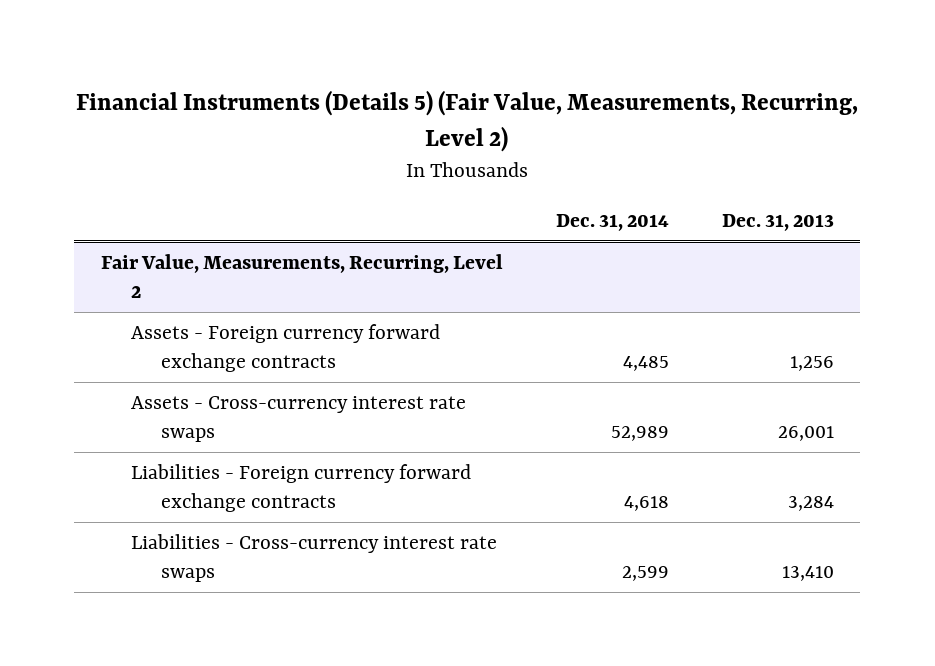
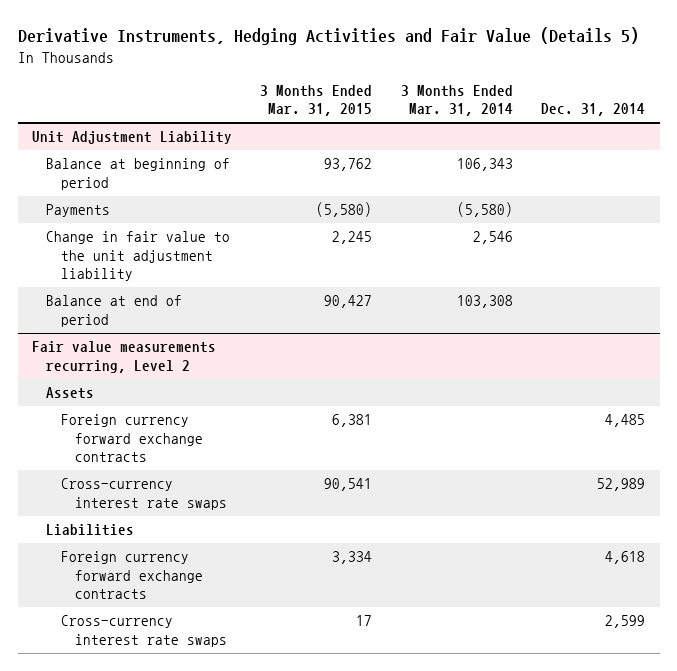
[76,90,859,153] Financial Instruments (Details 5) (Fair Value, Measurements, Recurring, Level 2) -> [17,27,639,46] Derivative Instruments, Hedging Activities and Fair Value (Details 5)
[721,214,834,232] Dec. 31, 2013 -> none
none -> [260,85,373,117] 3 Months Ended Mar. 31, 2015
none -> [400,85,513,117] 3 Months Ended Mar. 31, 2014
none -> [31,131,232,145] Unit Adjustment Liability
none -> [46,158,231,190] Balance at beginning of period
none -> [46,204,111,218] Payments
none -> [46,231,231,282] Change in fair value to the unit adjustment liability
none -> [46,295,183,327] Balance at end of period
[100,253,503,299] Fair Value, Measurements, Recurring, Level 2 -> [31,341,216,373] Fair value measurements recurring, Level 2
none -> [46,387,95,400] Assets
[131,323,441,373] Assets - Foreign currency forward exchange contracts -> [60,414,204,463] Foreign currency forward exchange contracts
[131,395,467,443] Assets - Cross-currency interest rate swaps -> [60,478,228,510] Cross-currency interest rate swaps
none -> [46,524,135,537] Liabilities
[131,463,472,513] Liabilities - Foreign currency forward exchange contracts -> [60,551,204,600] Foreign currency forward exchange contracts
[131,533,498,583] Liabilities - Cross-currency interest rate swaps -> [60,615,228,647] Cross-currency interest rate swaps

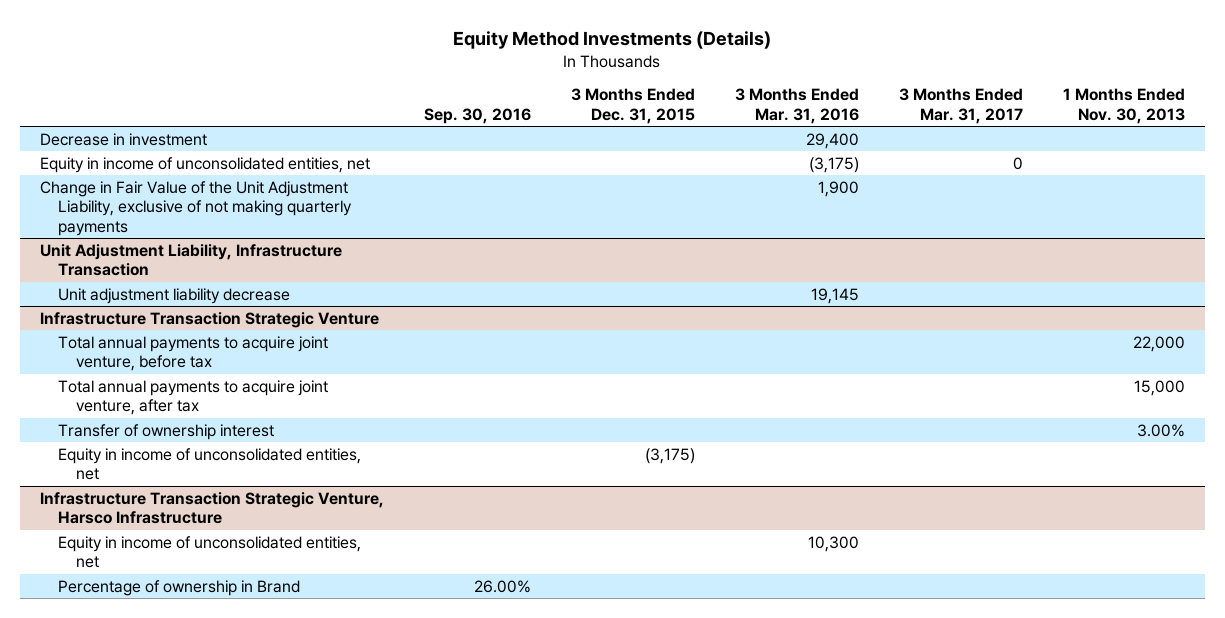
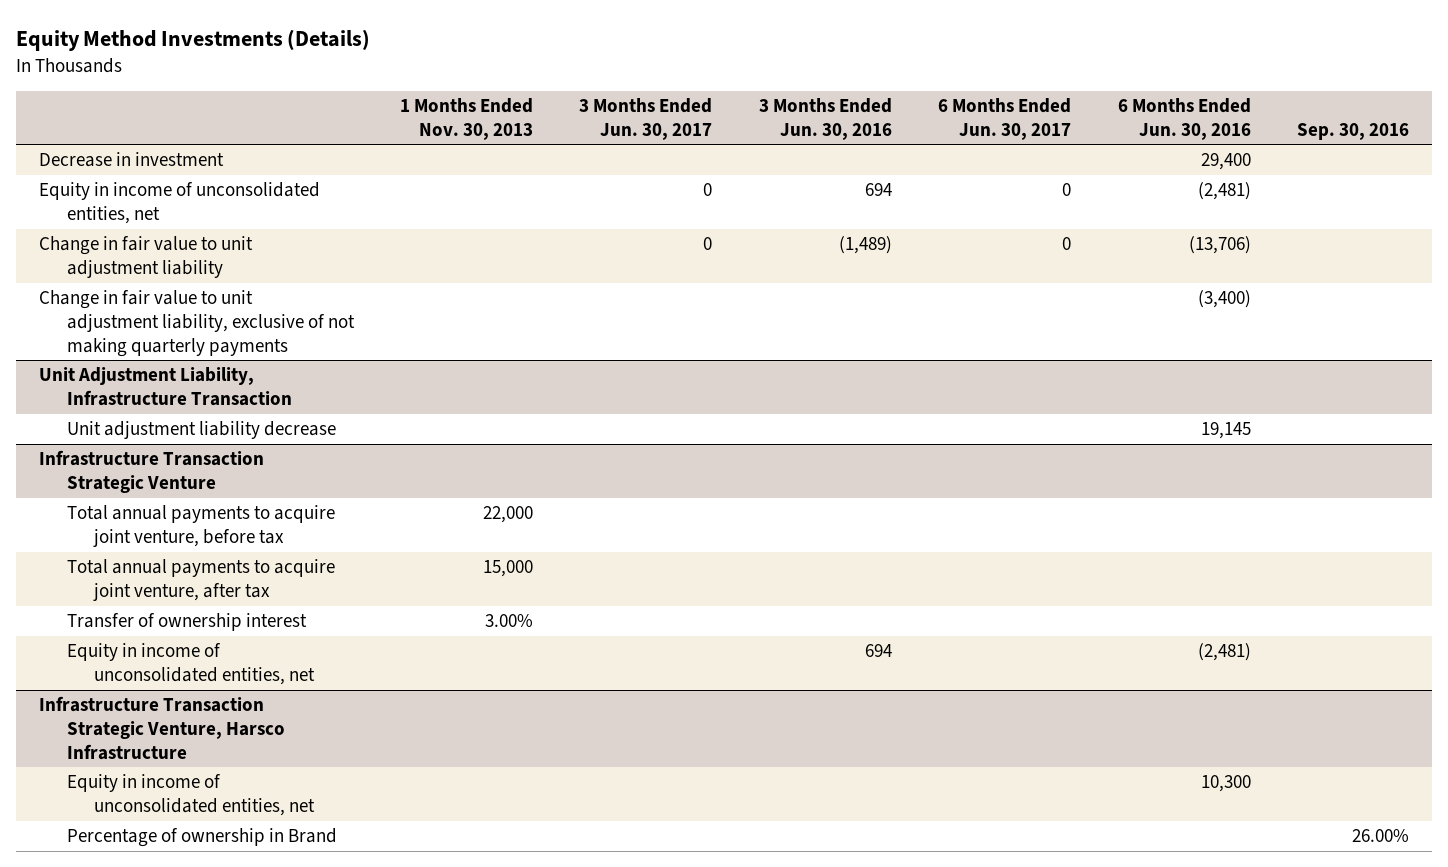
[570,88,695,125] 3 Months Ended Dec. 31, 2015 -> none
[734,88,859,125] 3 Months Ended Mar. 31, 2016 -> none
[898,88,1023,125] 3 Months Ended Mar. 31, 2017 -> none
none -> [579,98,713,140] 3 Months Ended Jun. 30, 2017
none -> [758,98,892,140] 3 Months Ended Jun. 30, 2016
none -> [938,98,1072,140] 6 Months Ended Jun. 30, 2017
none -> [1117,98,1251,140] 6 Months Ended Jun. 30, 2016
none -> [39,236,254,278] Change in fair value to unit adjustment liability
[40,180,352,237] Change in Fair Value of the Unit Adjustment Liability, exclusive of not making quarterly payments -> [39,290,355,357] Change in fair value to unit adjustment liability, exclusive of not making quarterly payments

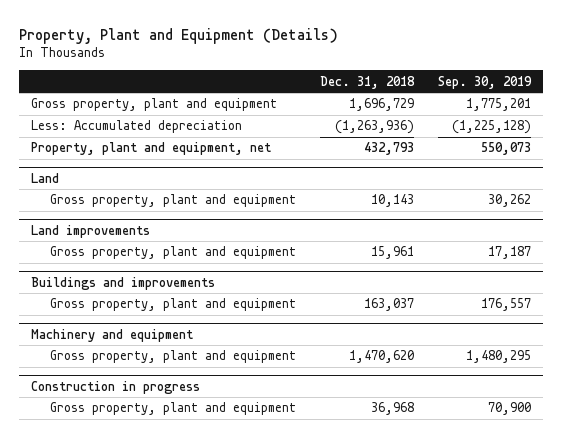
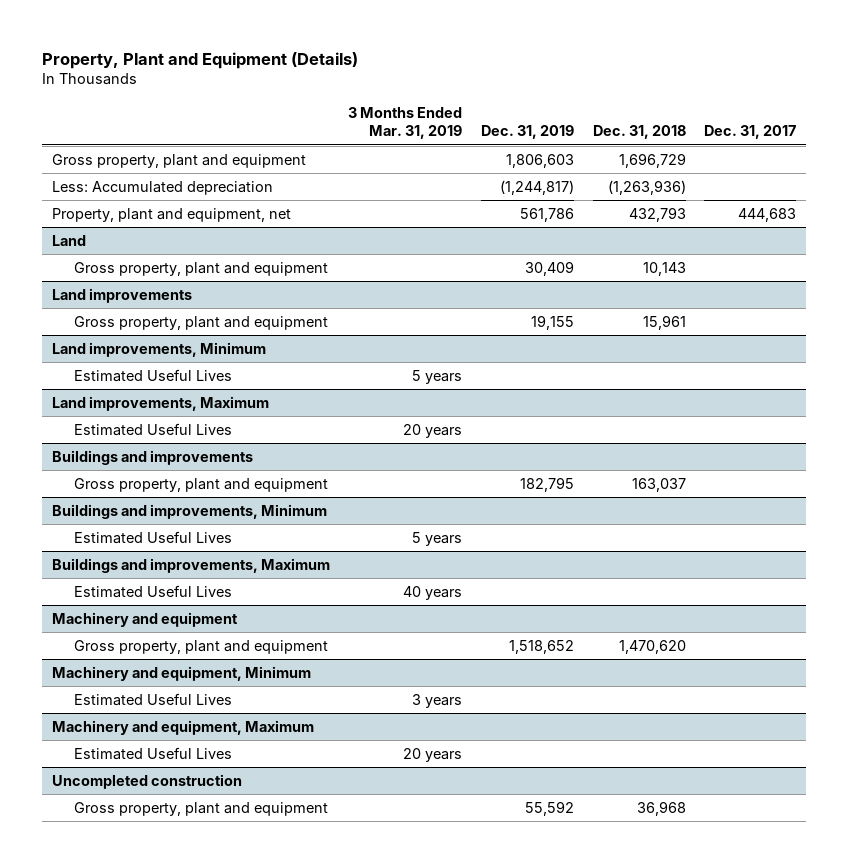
[438,75,533,89] Sep. 30, 2019 -> none
none -> [348,106,463,140] 3 Months Ended Mar. 31, 2019
none -> [480,125,574,140] Dec. 31, 2019
none -> [704,125,797,140] Dec. 31, 2017
none -> [51,341,266,357] Land improvements, Minimum
none -> [74,368,233,382] Estimated Useful Lives
none -> [51,395,269,411] Land improvements, Maximum
none -> [74,422,233,436] Estimated Useful Lives
none -> [51,503,327,519] Buildings and improvements, Minimum
none -> [74,530,233,544] Estimated Useful Lives
none -> [51,557,330,573] Buildings and improvements, Maximum
none -> [74,584,233,598] Estimated Useful Lives
none -> [51,665,311,681] Machinery and equipment, Minimum
none -> [74,692,233,706] Estimated Useful Lives
none -> [51,719,314,735] Machinery and equipment, Maximum
none -> [74,746,233,760] Estimated Useful Lives
[31,380,201,394] Construction in progress -> [51,773,242,789] Uncompleted construction

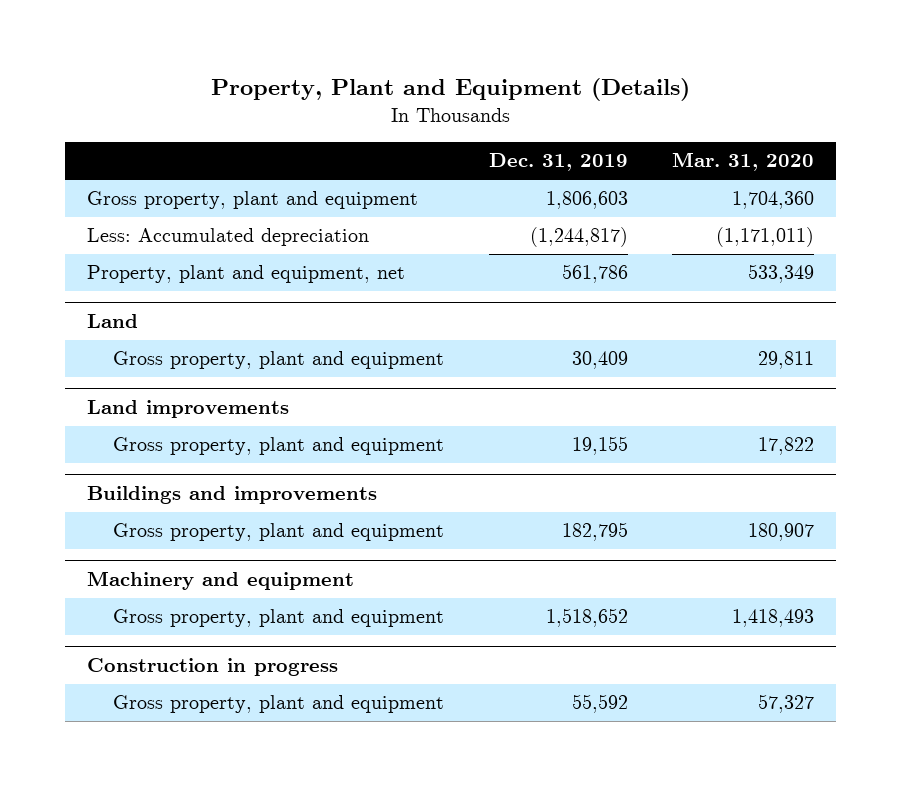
[348,106,463,140] 3 Months Ended Mar. 31, 2019 -> none
[592,125,686,140] Dec. 31, 2018 -> none
[704,125,797,140] Dec. 31, 2017 -> none
none -> [672,152,815,172] Mar. 31, 2020
[51,341,266,357] Land improvements, Minimum -> none
[74,368,233,382] Estimated Useful Lives -> none
[51,395,269,411] Land improvements, Maximum -> none
[74,422,233,436] Estimated Useful Lives -> none
[51,503,327,519] Buildings and improvements, Minimum -> none
[74,530,233,544] Estimated Useful Lives -> none
[51,557,330,573] Buildings and improvements, Maximum -> none
[74,584,233,598] Estimated Useful Lives -> none
[51,665,311,681] Machinery and equipment, Minimum -> none
[74,692,233,706] Estimated Useful Lives -> none
[51,719,314,735] Machinery and equipment, Maximum -> none
[74,746,233,760] Estimated Useful Lives -> none
[51,773,242,789] Uncompleted construction -> [86,658,338,677] Construction in progress

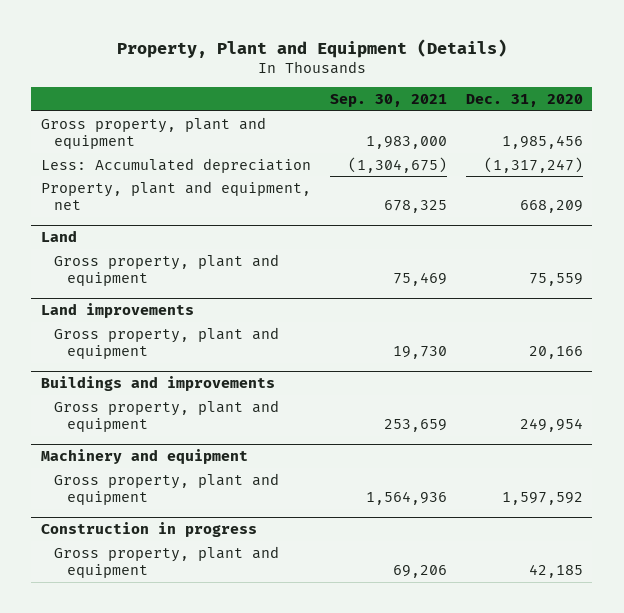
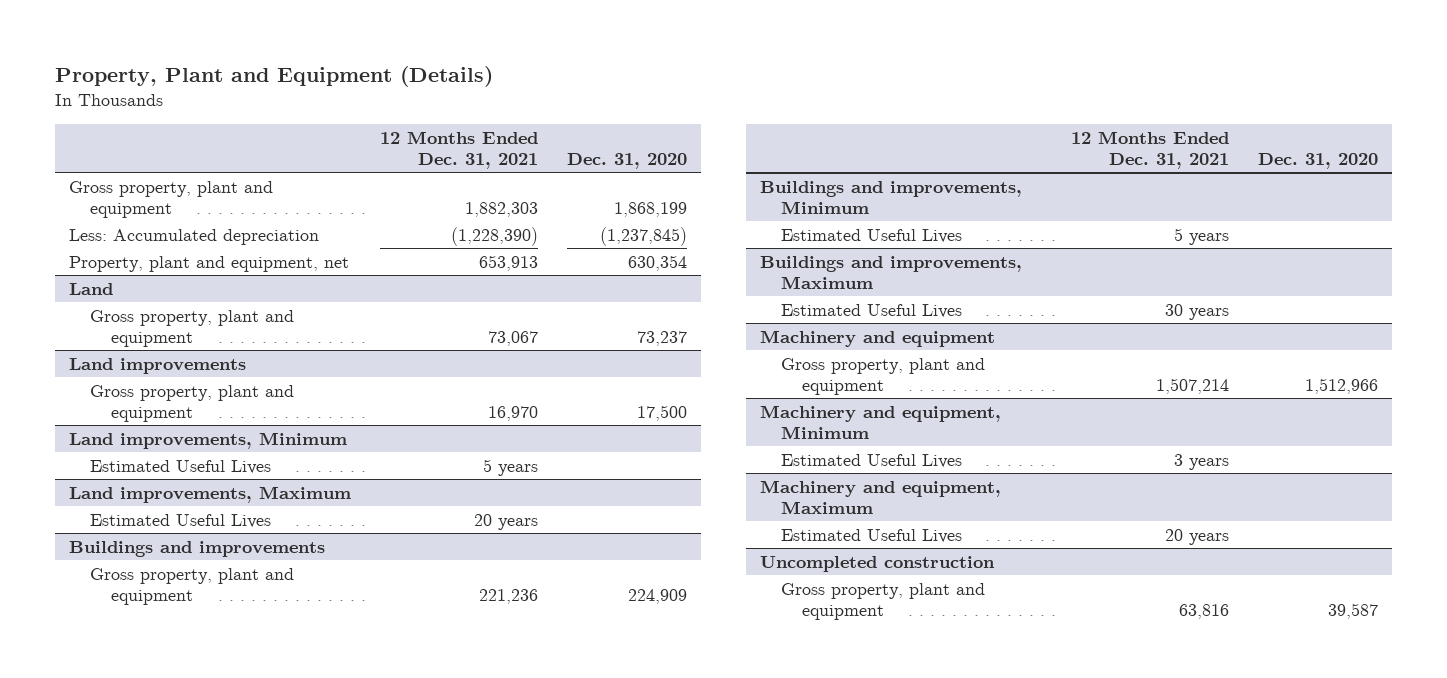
[329,93,447,107] Sep. 30, 2021 -> none
none -> [380,130,539,169] 12 Months Ended Dec. 31, 2021
[501,134,583,149] 1,985,456 -> [613,201,687,217] 1,868,199
[483,156,583,173] (1,317,247) -> [599,226,687,246] (1,237,845)
[519,199,583,213] 668,209 -> [627,254,687,271] 630,354
[528,272,583,286] 75,559 -> [636,330,687,346] 73,237
[528,345,583,359] 20,166 -> [636,404,687,421] 17,500
none -> [69,431,348,449] Land improvements, Minimum
none -> [90,459,272,474] Estimated Useful Lives
none -> [69,485,352,503] Land improvements, Maximum
none -> [90,513,272,528] Estimated Useful Lives
[519,417,583,432] 249,954 -> [627,588,687,604] 224,909
none -> [759,180,1022,214] Buildings and improvements, Minimum
none -> [780,228,962,243] Estimated Useful Lives
none -> [759,255,1022,289] Buildings and improvements, Maximum
none -> [780,303,962,318] Estimated Useful Lives
[501,491,583,505] 1,597,592 -> [1304,377,1378,394] 1,512,966
none -> [759,404,1001,439] Machinery and equipment, Minimum
none -> [780,453,962,468] Estimated Useful Lives
none -> [759,479,1001,514] Machinery and equipment, Maximum
none -> [780,528,962,543] Estimated Useful Lives
[40,522,257,538] Construction in progress -> [759,555,995,572] Uncompleted construction
[528,563,583,578] 42,185 -> [1327,602,1378,619] 39,587

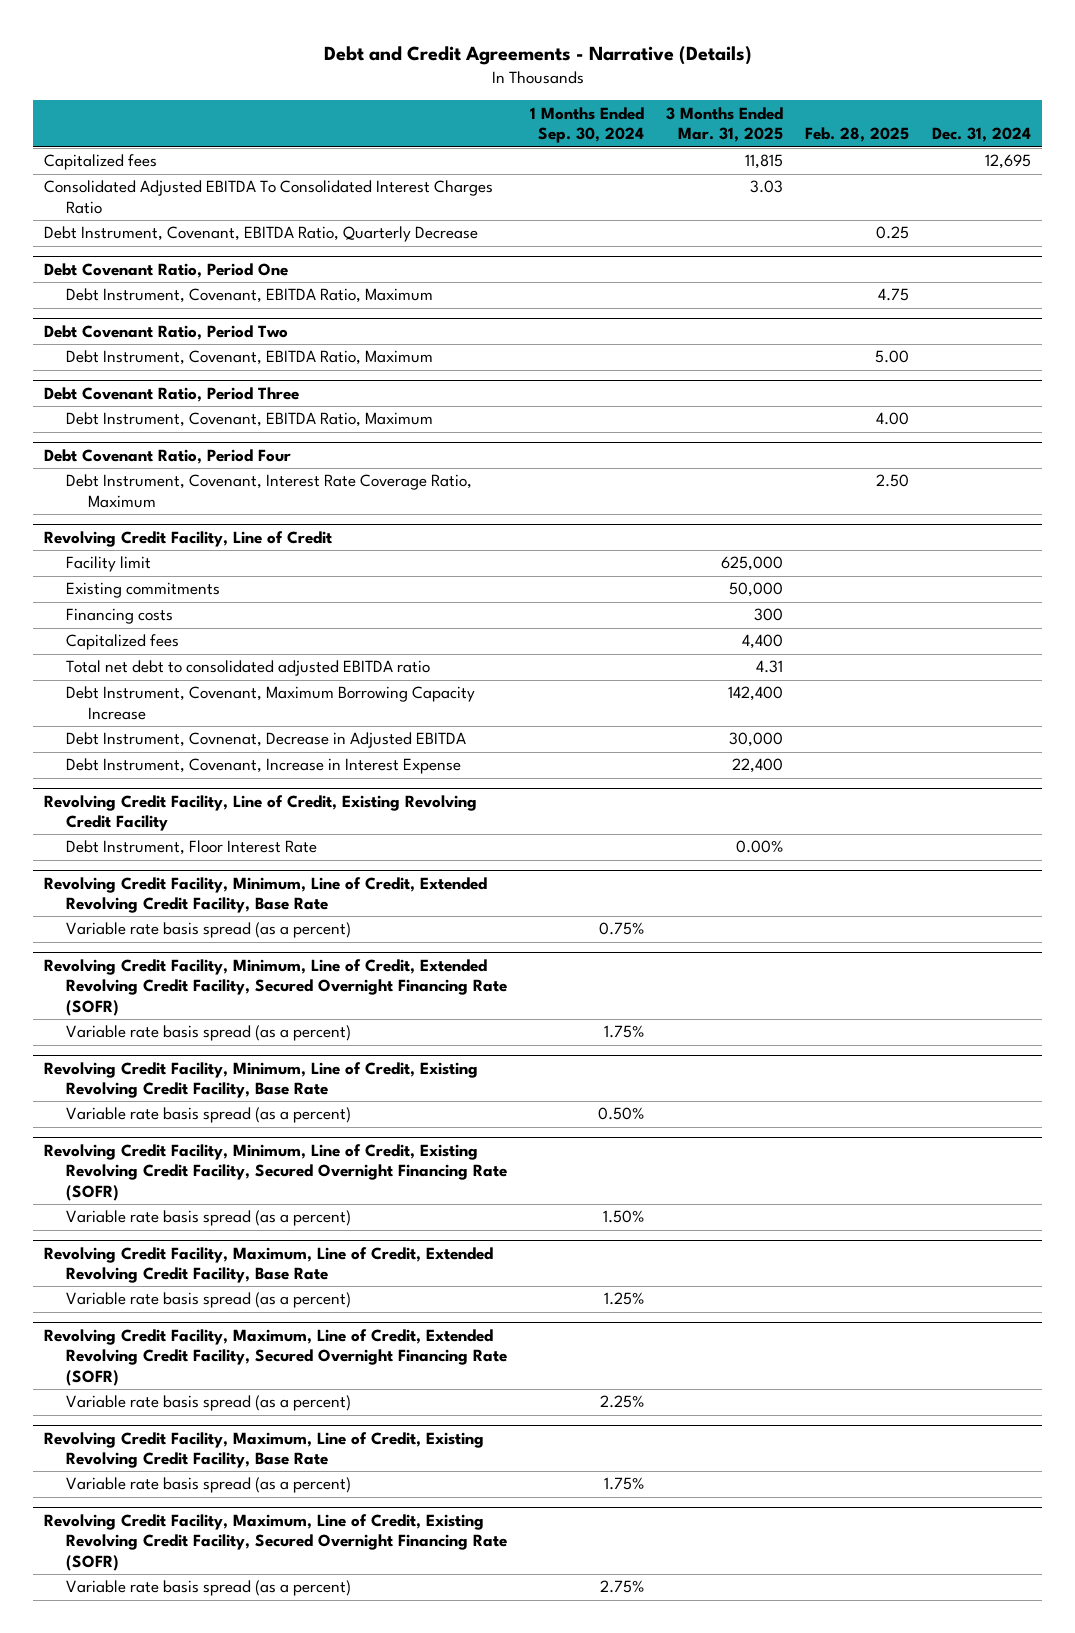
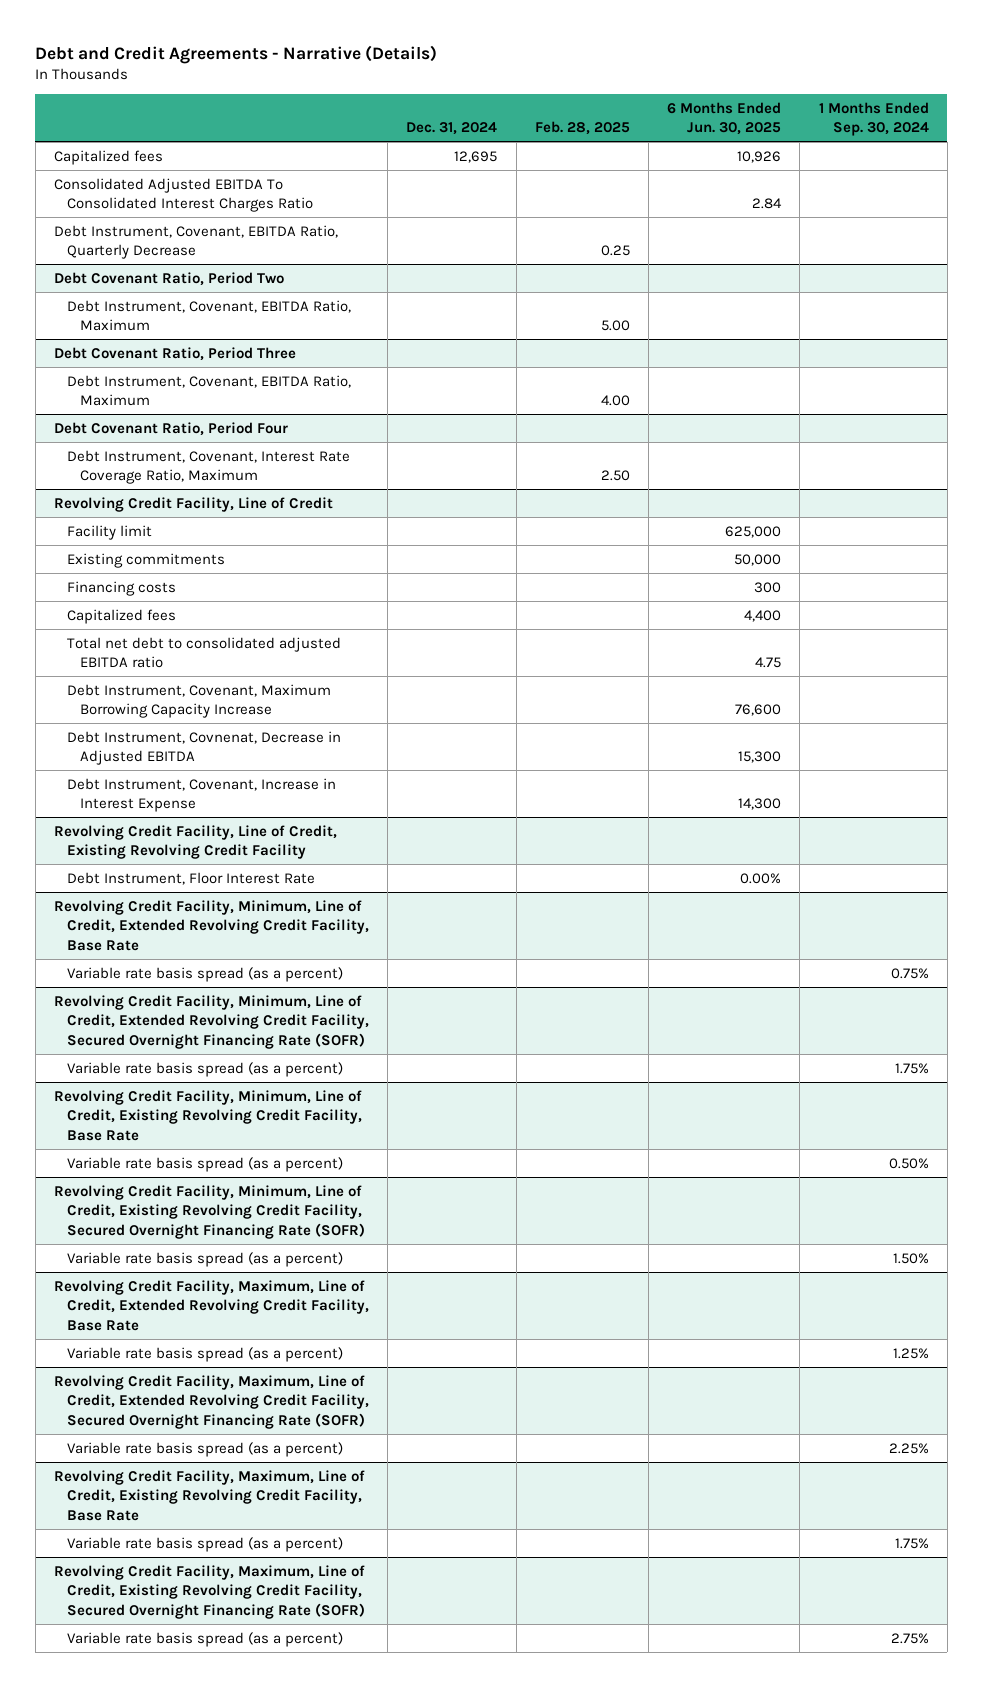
[666,106,784,143] 3 Months Ended Mar. 31, 2025 -> none
none -> [667,101,782,136] 6 Months Ended Jun. 30, 2025
[44,262,289,278] Debt Covenant Ratio, Period One -> none
[66,288,434,304] Debt Instrument, Covenant, EBITDA Ratio, Maximum -> none

